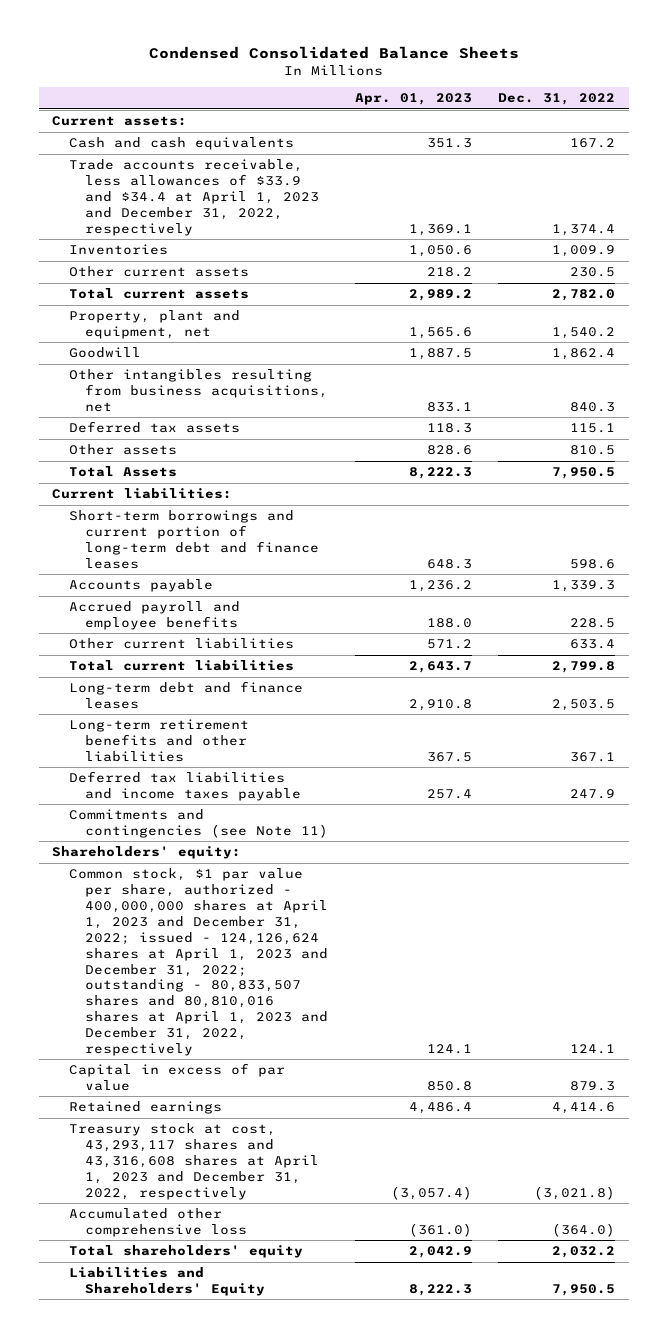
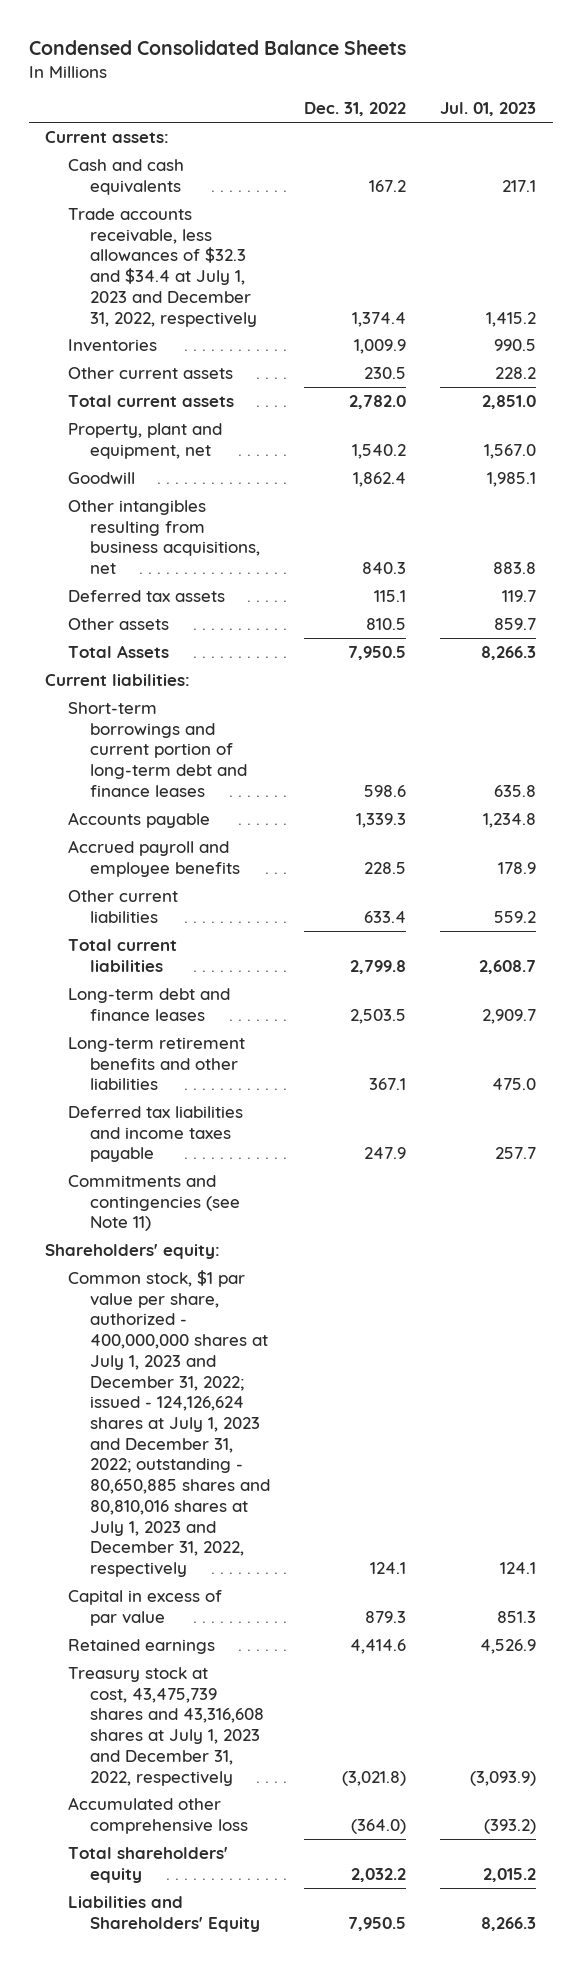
[354,93,472,106] Apr. 01, 2023 -> none
none -> [439,102,536,117] Jul. 01, 2023
[68,159,319,236] Trade accounts receivable, less allowances of $33.9 and $34.4 at April 1, 2023 and December 31, 2022, respectively -> [67,207,258,327] Trade accounts receivable, less allowances of $32.3 and $34.4 at July 1, 2023 and December 31, 2022, respectively
[68,868,328,1057] Common stock, $1 par value per share, authorized - 400,000,000 shares at April 1, 2023 and December 31, 2022; issued - 124,126,624 shares at April 1, 2023 and December 31, 2022; outstanding - 80,833,507 shares and 80,810,016 shares at April 1, 2023 and December 31, 2022, respectively -> [67,1269,271,1578] Common stock, $1 par value per share, authorized - 400,000,000 shares at July 1, 2023 and December 31, 2022; issued - 124,126,624 shares at July 1, 2023 and December 31, 2022; outstanding - 80,650,885 shares and 80,810,016 shares at July 1, 2023 and December 31, 2022, respectively
[68,1123,319,1200] Treasury stock at cost, 43,293,117 shares and 43,316,608 shares at April 1, 2023 and December 31, 2022, respectively -> [67,1666,265,1786] Treasury stock at cost, 43,475,739 shares and 43,316,608 shares at July 1, 2023 and December 31, 2022, respectively

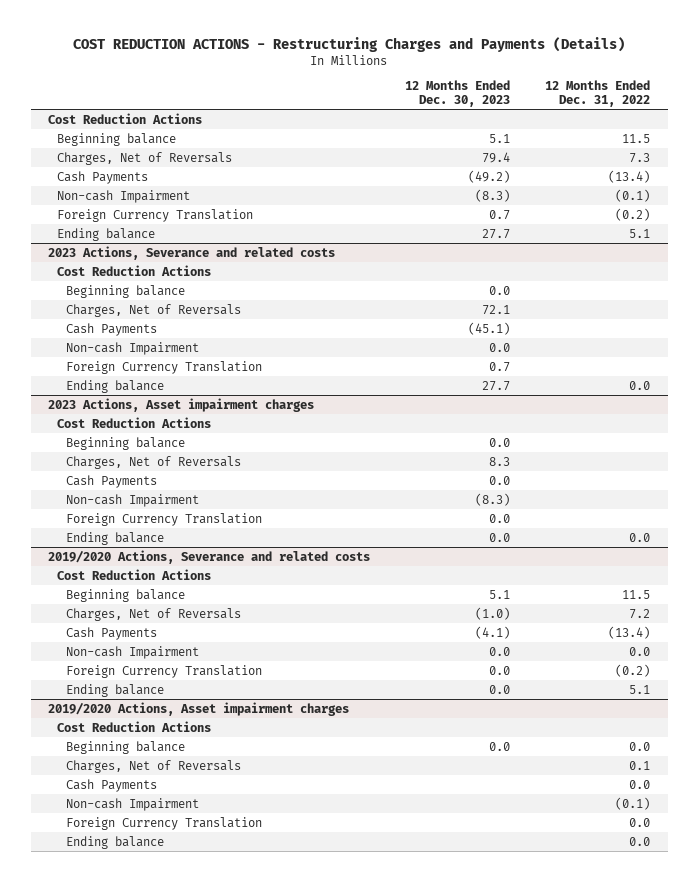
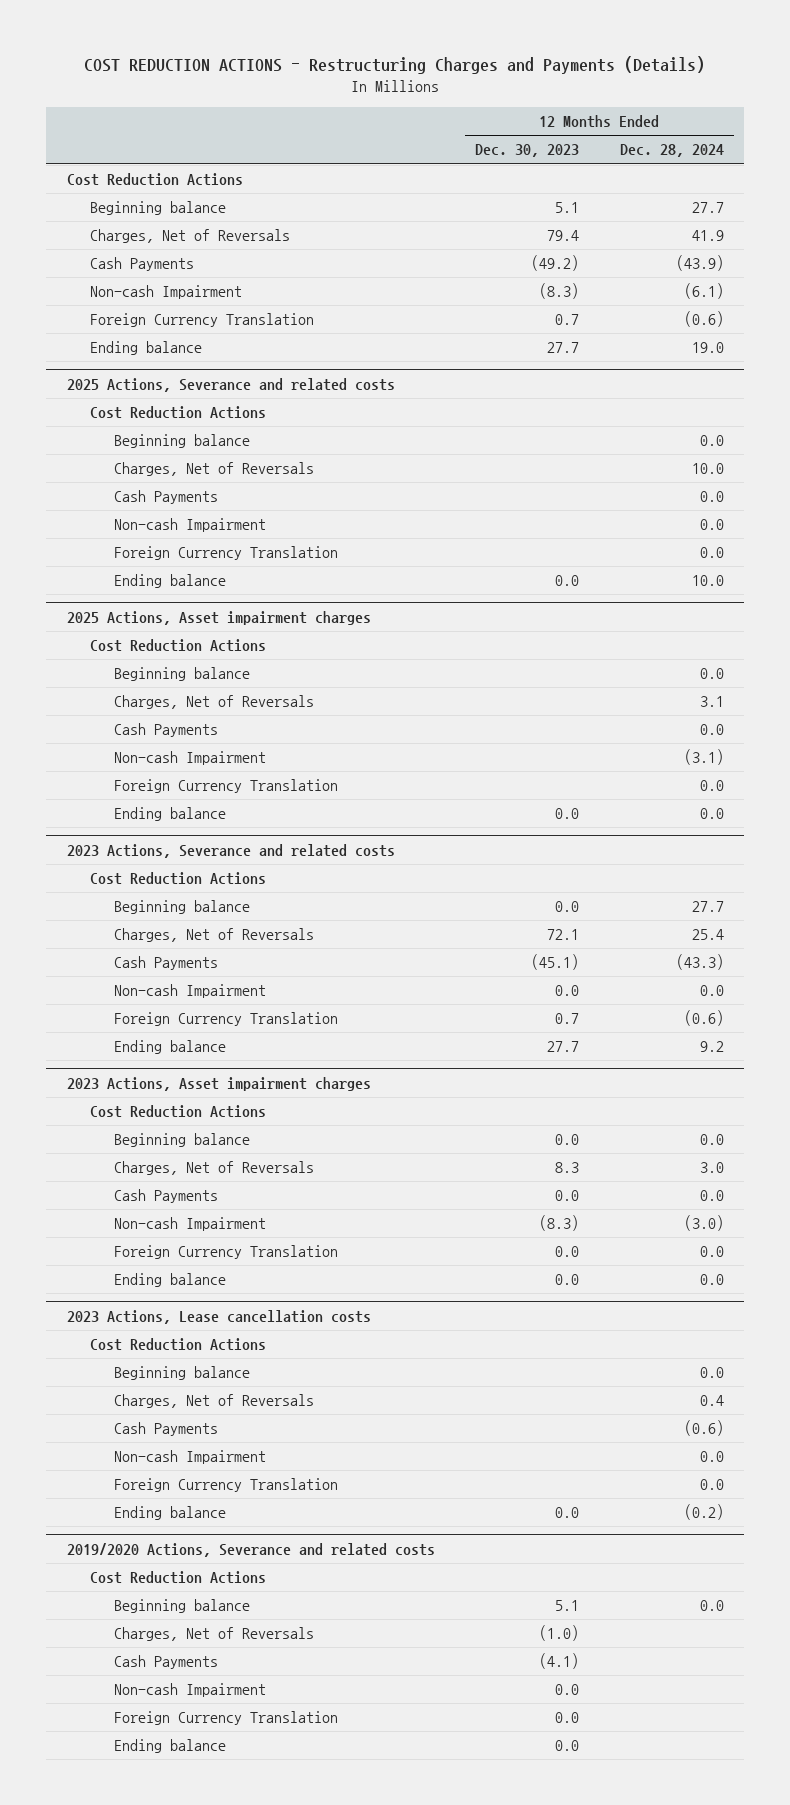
[545,80,651,108] 12 Months Ended Dec. 31, 2022 -> none
none -> [619,144,724,158] Dec. 28, 2024
none -> [66,378,395,393] 2025 Actions, Severance and related costs
none -> [90,406,267,420] Cost Reduction Actions
none -> [114,434,251,449] Beginning balance
none -> [114,462,315,477] Charges, Net of Reversals
none -> [114,490,219,505] Cash Payments
none -> [114,518,267,533] Non-cash Impairment
none -> [114,546,339,561] Foreign Currency Translation
none -> [114,574,227,589] Ending balance
none -> [66,611,371,626] 2025 Actions, Asset impairment charges
none -> [90,639,267,653] Cost Reduction Actions
none -> [114,667,251,682] Beginning balance
none -> [114,695,315,710] Charges, Net of Reversals
none -> [114,723,219,738] Cash Payments
none -> [114,751,267,766] Non-cash Impairment
none -> [114,779,339,794] Foreign Currency Translation
none -> [114,807,227,822] Ending balance
none -> [66,1310,371,1325] 2023 Actions, Lease cancellation costs
none -> [90,1338,267,1352] Cost Reduction Actions
none -> [114,1366,251,1381] Beginning balance
none -> [114,1394,315,1409] Charges, Net of Reversals
none -> [114,1422,219,1437] Cash Payments
none -> [114,1450,267,1465] Non-cash Impairment
none -> [114,1478,339,1493] Foreign Currency Translation
none -> [114,1506,227,1521] Ending balance
[48,701,350,716] 2019/2020 Actions, Asset impairment charges -> none
[57,720,212,732] Cost Reduction Actions -> none
[66,740,186,754] Beginning balance -> none
[66,759,242,773] Charges, Net of Reversals -> none
[66,778,158,792] Cash Payments -> none
[66,797,200,811] Non-cash Impairment -> none
[66,816,263,830] Foreign Currency Translation -> none
[66,835,165,849] Ending balance -> none

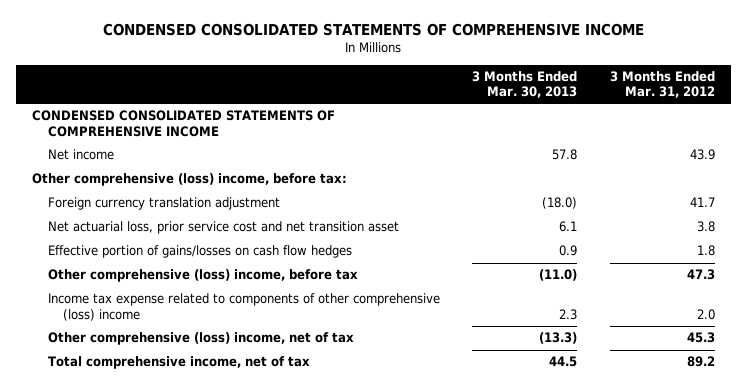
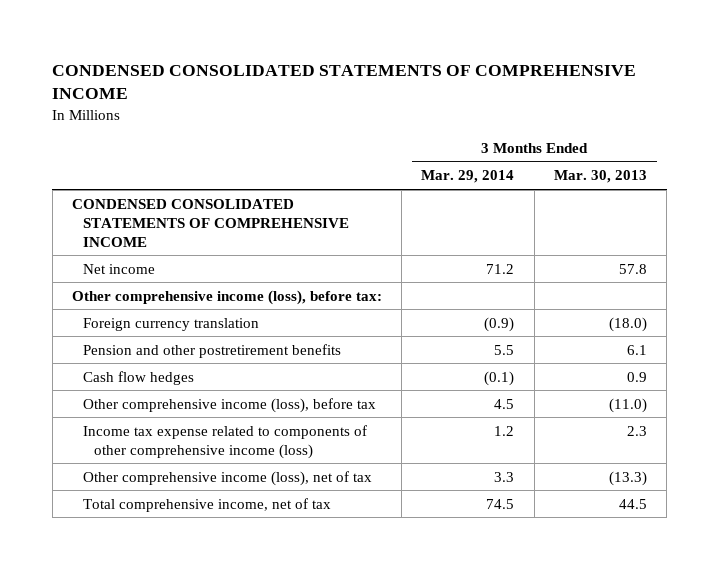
[609,71,715,99] 3 Months Ended Mar. 31, 2012 -> none
none -> [421,170,515,184] Mar. 29, 2014
[32,173,348,187] Other comprehensive (loss) income, before tax: -> [71,289,382,305] Other comprehensive income (loss), before tax:
[47,197,280,211] Foreign currency translation adjustment -> [83,317,260,331] Foreign currency translation
[47,221,399,235] Net actuarial loss, prior service cost and net transition asset -> [83,343,342,358] Pension and other postretirement benefits
[47,245,352,259] Effective portion of gains/losses on cash flow hedges -> [83,370,195,385] Cash flow hedges
[47,269,358,283] Other comprehensive (loss) income, before tax -> [83,397,377,413] Other comprehensive income (loss), before tax
[47,293,440,321] Income tax expense related to components of other comprehensive (loss) income -> [83,424,368,459] Income tax expense related to components of other comprehensive income (loss)
[47,332,354,346] Other comprehensive (loss) income, net of tax -> [83,470,373,486] Other comprehensive income (loss), net of tax

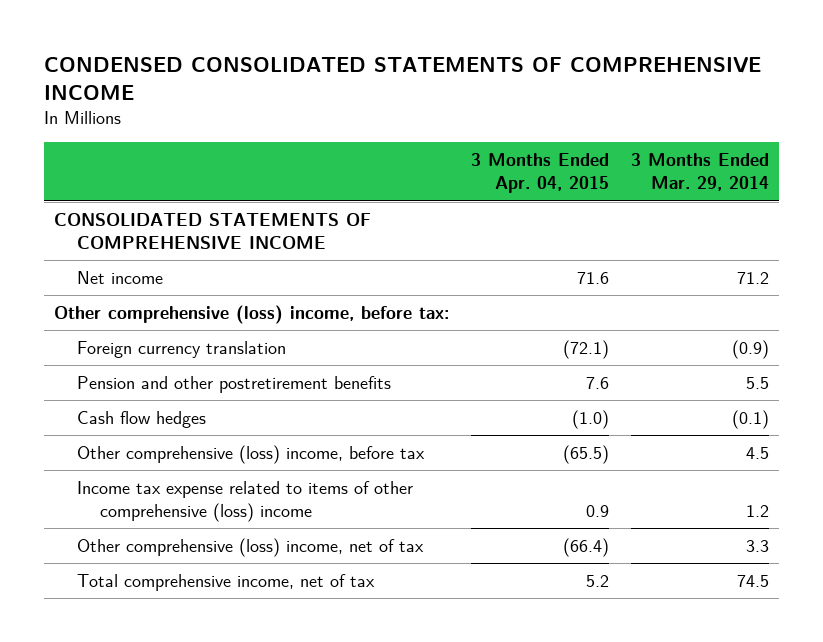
[553,170,647,184] Mar. 30, 2013 -> none
none -> [470,153,609,194] 3 Months Ended Apr. 04, 2015
[71,198,350,247] CONDENSED CONSOLIDATED STATEMENTS OF COMPREHENSIVE INCOME -> [54,212,372,249] CONSOLIDATED STATEMENTS OF COMPREHENSIVE INCOME
[71,289,382,305] Other comprehensive income (loss), before tax: -> [54,304,450,324] Other comprehensive (loss) income, before tax:
[83,397,377,413] Other comprehensive income (loss), before tax -> [77,444,426,464] Other comprehensive (loss) income, before tax
[83,424,368,459] Income tax expense related to components of other comprehensive income (loss) -> [77,480,414,522] Income tax expense related to items of other comprehensive (loss) income
[83,470,373,486] Other comprehensive income (loss), net of tax -> [77,537,425,557] Other comprehensive (loss) income, net of tax

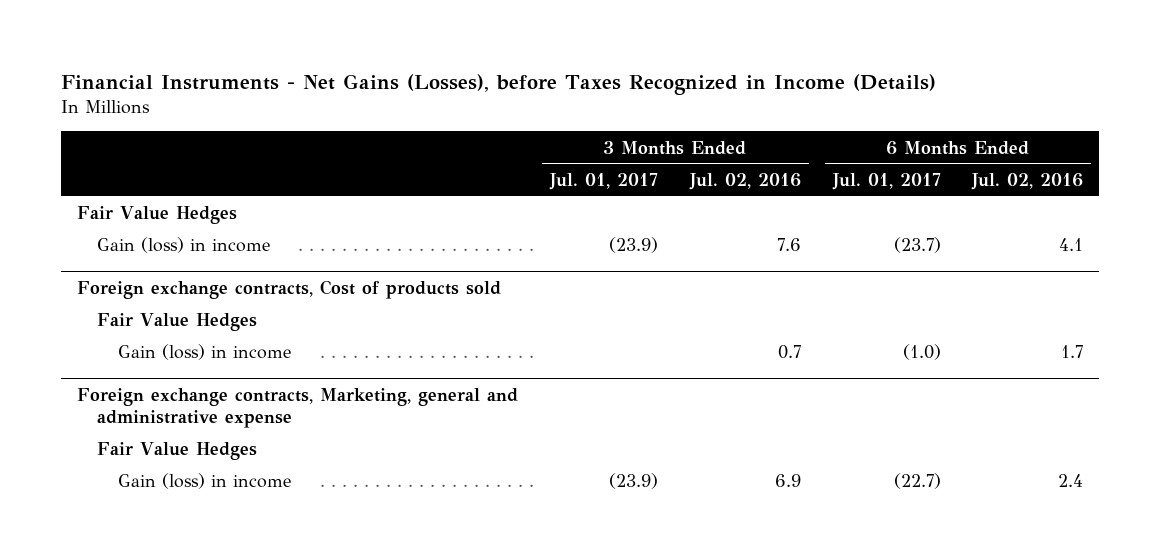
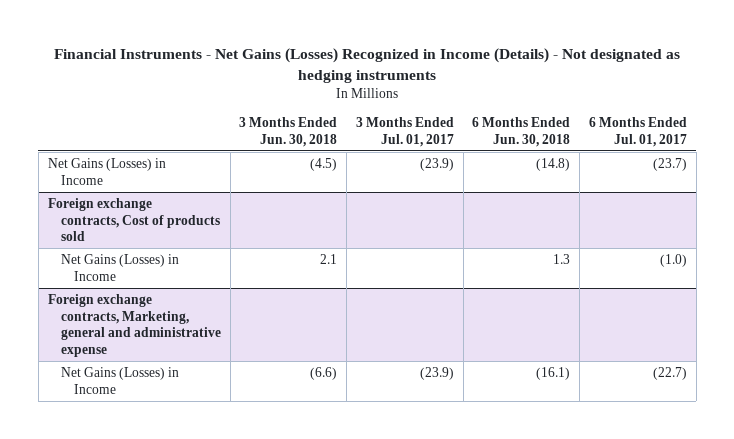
[61,74,937,96] Financial Instruments - Net Gains (Losses), before Taxes Recognized in Income (Details) -> [54,48,681,83] Financial Instruments - Net Gains (Losses) Recognized in Income (Details) - Not designated as hedging instruments
[688,172,801,190] Jul. 02, 2016 -> none
[971,172,1084,190] Jul. 02, 2016 -> none
none -> [239,116,338,147] 3 Months Ended Jun. 30, 2018
none -> [472,116,571,147] 6 Months Ended Jun. 30, 2018
[77,206,238,225] Fair Value Hedges -> none
[97,237,271,254] Gain (loss) in income -> [47,157,166,185] Net Gains (Losses) in Income
[97,313,258,332] Fair Value Hedges -> none
[117,344,291,361] Gain (loss) in income -> [60,253,179,281] Net Gains (Losses) in Income
[97,442,258,461] Fair Value Hedges -> none
[117,473,291,490] Gain (loss) in income -> [60,366,179,394] Net Gains (Losses) in Income

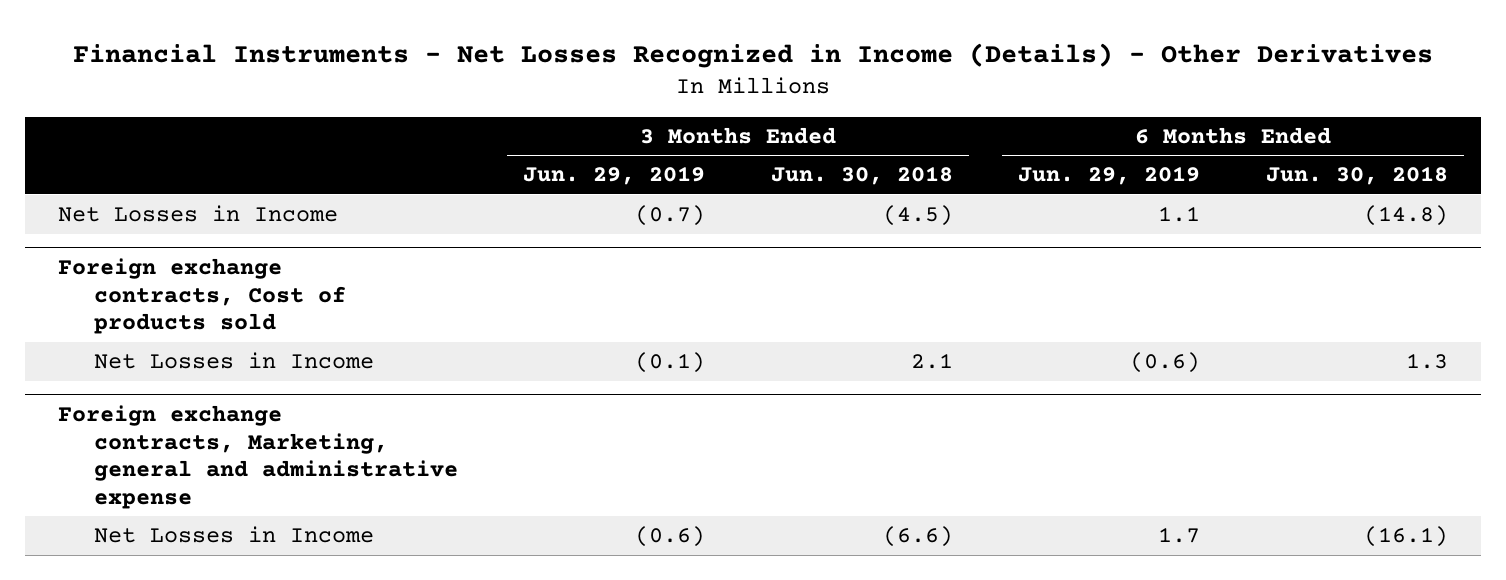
[54,48,681,83] Financial Instruments - Net Gains (Losses) Recognized in Income (Details) - Not designated as hedging instruments -> [72,42,1433,68] Financial Instruments - Net Losses Recognized in Income (Details) - Other Derivatives
[355,116,454,147] 3 Months Ended Jul. 01, 2017 -> none
[588,116,687,147] 6 Months Ended Jul. 01, 2017 -> none
none -> [523,166,706,186] Jun. 29, 2019
none -> [1018,166,1201,186] Jun. 29, 2019
[47,157,166,185] Net Gains (Losses) in Income -> [57,205,338,223] Net Losses in Income
[60,253,179,281] Net Gains (Losses) in Income -> [93,352,374,370] Net Losses in Income
[60,366,179,394] Net Gains (Losses) in Income -> [93,526,374,544] Net Losses in Income

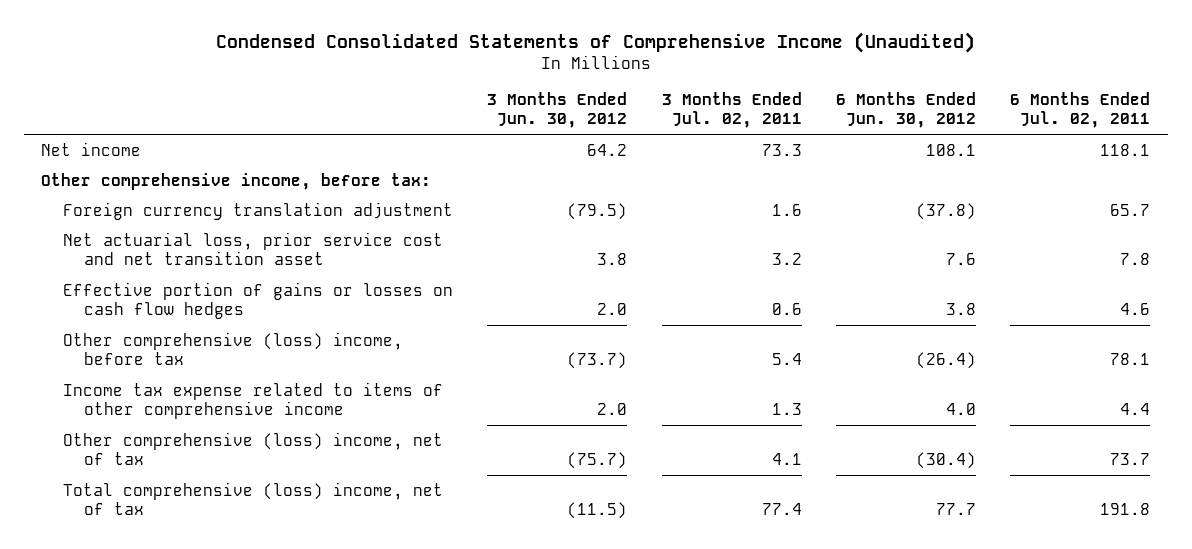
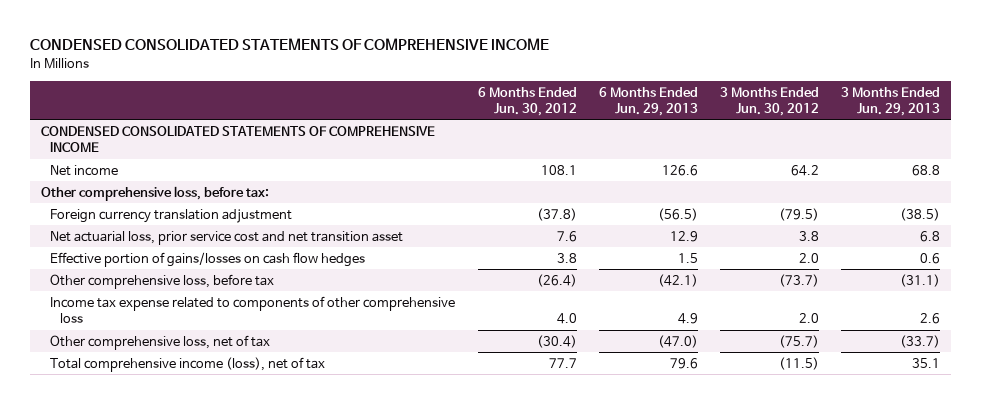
[215,31,975,53] Condensed Consolidated Statements of Comprehensive Income (Unaudited) -> [29,38,549,51] CONDENSED CONSOLIDATED STATEMENTS OF COMPREHENSIVE INCOME
[661,91,802,129] 3 Months Ended Jul. 02, 2011 -> none
[1010,91,1151,129] 6 Months Ended Jul. 02, 2011 -> none
none -> [598,86,698,117] 6 Months Ended Jun. 29, 2013
none -> [841,86,941,117] 3 Months Ended Jun. 29, 2013
none -> [40,125,435,153] CONDENSED CONSOLIDATED STATEMENTS OF COMPREHENSIVE INCOME
[41,172,432,190] Other comprehensive income, before tax: -> [40,185,269,201] Other comprehensive loss, before tax:
[62,281,453,320] Effective portion of gains or losses on cash flow hedges -> [50,251,366,267] Effective portion of gains/losses on cash flow hedges
[62,331,403,366] Other comprehensive (loss) income, before tax -> [50,273,275,289] Other comprehensive loss, before tax
[62,381,443,420] Income tax expense related to items of other comprehensive income -> [50,295,456,324] Income tax expense related to components of other comprehensive loss
[62,431,443,466] Other comprehensive (loss) income, net of tax -> [50,334,271,350] Other comprehensive loss, net of tax
[62,481,443,516] Total comprehensive (loss) income, net of tax -> [50,356,326,372] Total comprehensive income (loss), net of tax

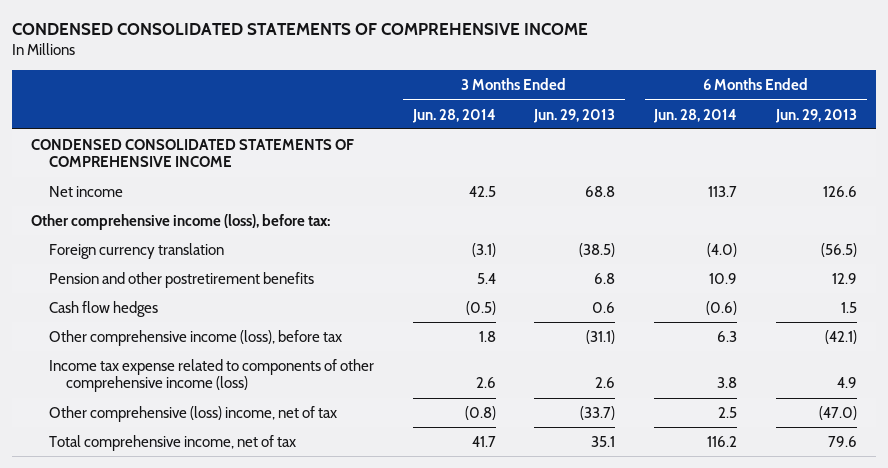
[477,86,577,117] 6 Months Ended Jun. 30, 2012 -> none
[720,86,820,117] 3 Months Ended Jun. 30, 2012 -> none
none -> [411,108,496,123] Jun. 28, 2014
none -> [653,108,738,123] Jun. 28, 2014
[40,185,269,201] Other comprehensive loss, before tax: -> [31,213,331,230] Other comprehensive income (loss), before tax:
[50,208,293,223] Foreign currency translation adjustment -> [48,242,224,259] Foreign currency translation
[50,230,404,245] Net actuarial loss, prior service cost and net transition asset -> [48,271,314,288] Pension and other postretirement benefits
[50,251,366,267] Effective portion of gains/losses on cash flow hedges -> [48,300,158,317] Cash flow hedges
[50,273,275,289] Other comprehensive loss, before tax -> [48,329,342,346] Other comprehensive income (loss), before tax
[50,295,456,324] Income tax expense related to components of other comprehensive loss -> [48,358,374,393] Income tax expense related to components of other comprehensive income (loss)
[50,334,271,350] Other comprehensive loss, net of tax -> [48,405,337,422] Other comprehensive (loss) income, net of tax
[50,356,326,372] Total comprehensive income (loss), net of tax -> [48,434,296,451] Total comprehensive income, net of tax

